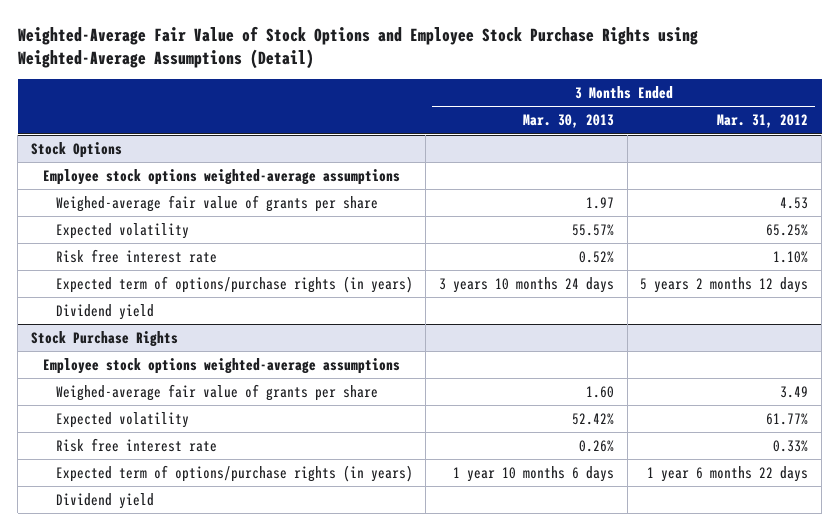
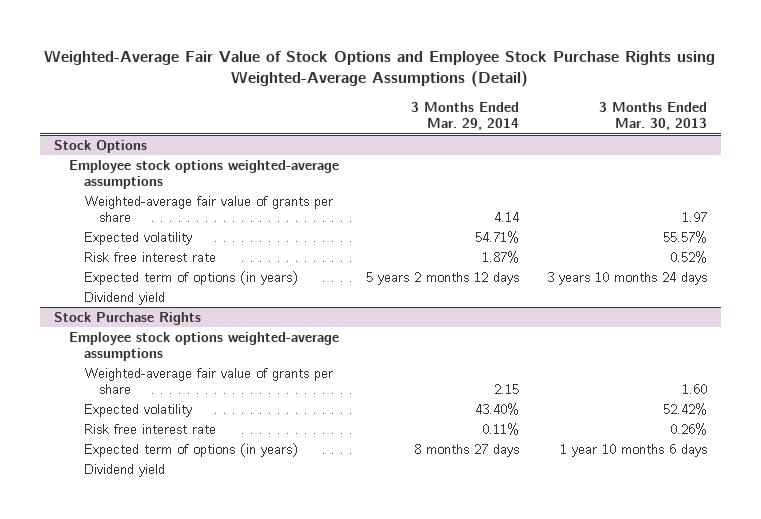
[717,114,809,129] Mar. 31, 2012 -> none
none -> [411,102,520,131] 3 Months Ended Mar. 29, 2014
[55,194,378,212] Weighed-average fair value of grants per share -> [83,195,333,223] Weighted-average fair value of grants per share
[55,275,413,293] Expected term of options/purchase rights (in years) -> [83,270,298,285] Expected term of options (in years)
[55,383,378,401] Weighed-average fair value of grants per share -> [83,367,333,395] Weighted-average fair value of grants per share
[55,464,413,482] Expected term of options/purchase rights (in years) -> [83,442,298,457] Expected term of options (in years)

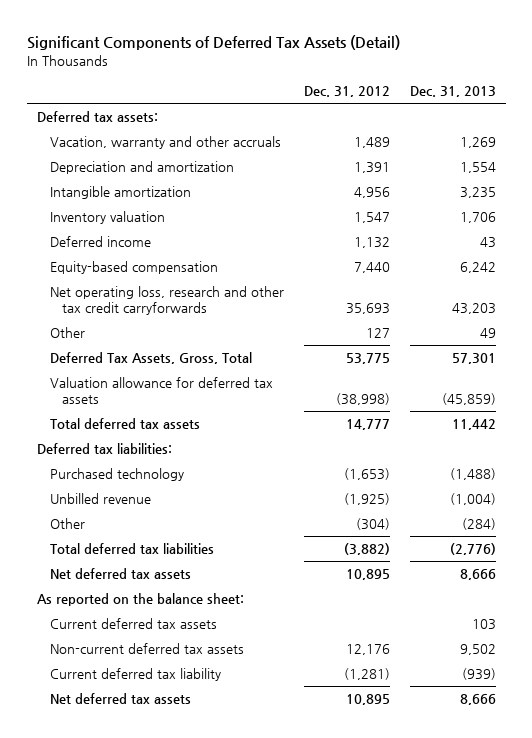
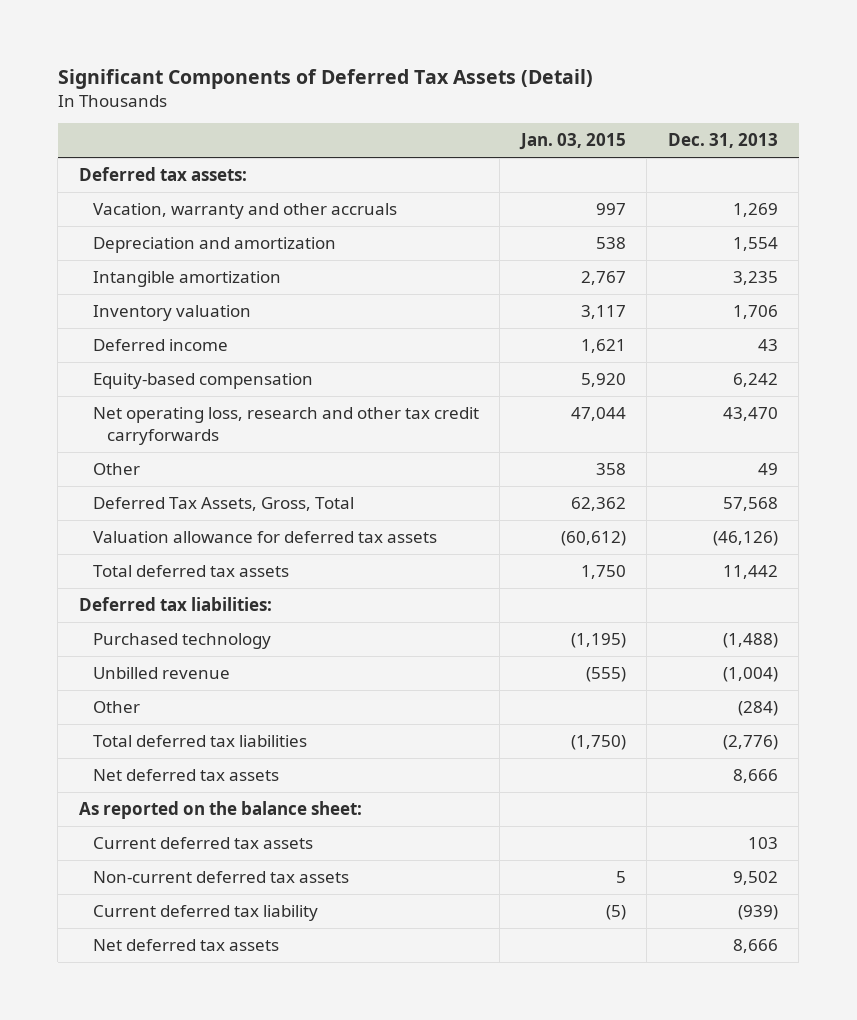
[303,86,390,98] Dec. 31, 2012 -> none
none -> [518,133,626,151] Jan. 03, 2015
[451,302,496,314] 43,203 -> [722,407,778,422] 43,470
[451,353,496,365] 57,301 -> [722,497,778,512] 57,568
[441,392,496,405] (45,859) -> [712,531,778,547] (46,126)

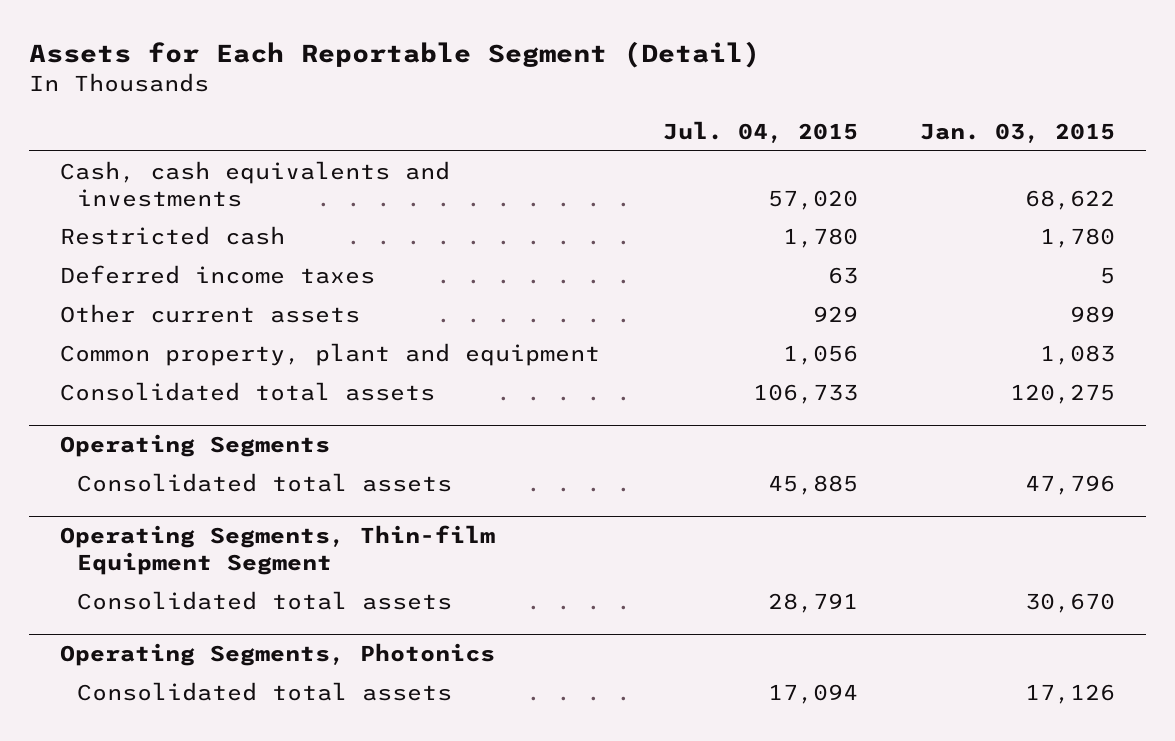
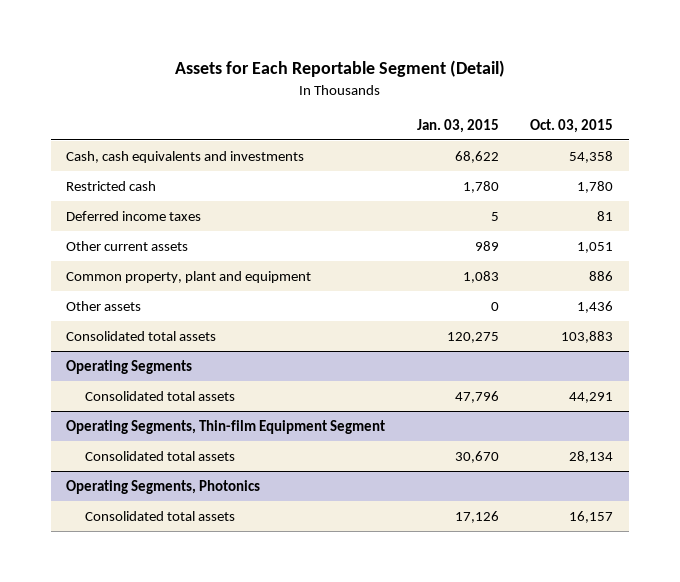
[662,121,858,144] Jul. 04, 2015 -> none
none -> [530,118,614,133] Oct. 03, 2015
none -> [66,300,142,311] Other assets

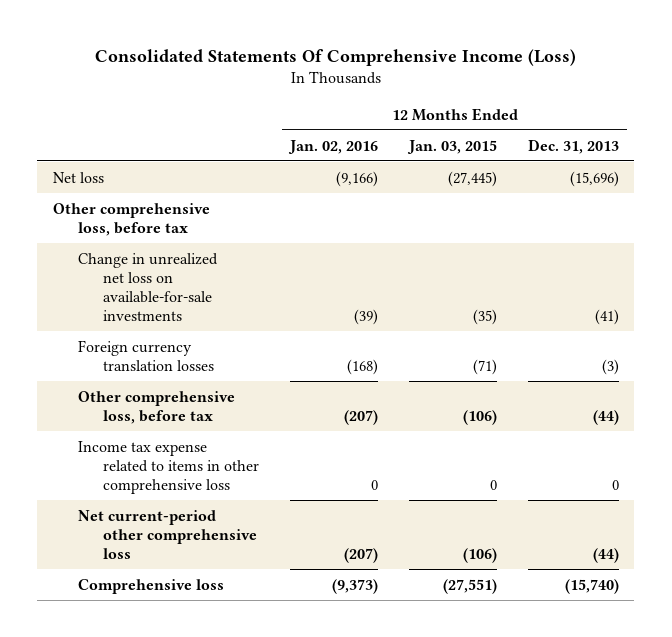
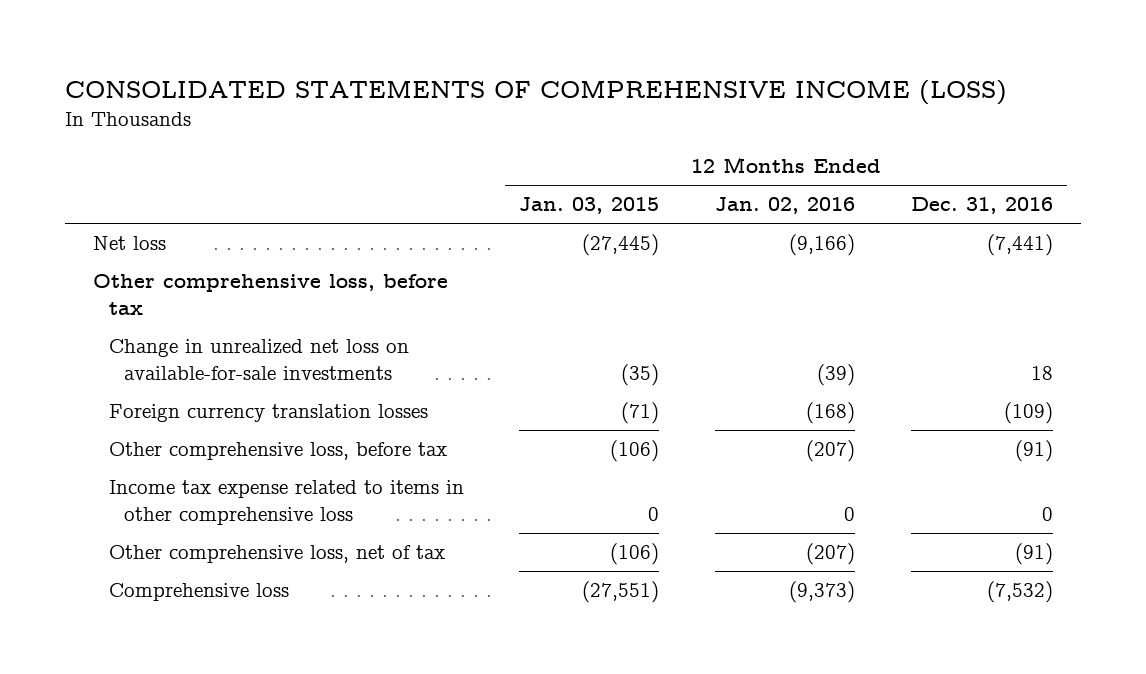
[94,48,576,66] Consolidated Statements Of Comprehensive Income (Loss) -> [65,79,1008,105] CONSOLIDATED STATEMENTS OF COMPREHENSIVE INCOME (LOSS)
[527,138,619,154] Dec. 31, 2013 -> none
none -> [910,197,1053,215] Dec. 31, 2016
[77,509,258,559] Net current-period other comprehensive loss -> [108,545,445,564] Other comprehensive loss, net of tax

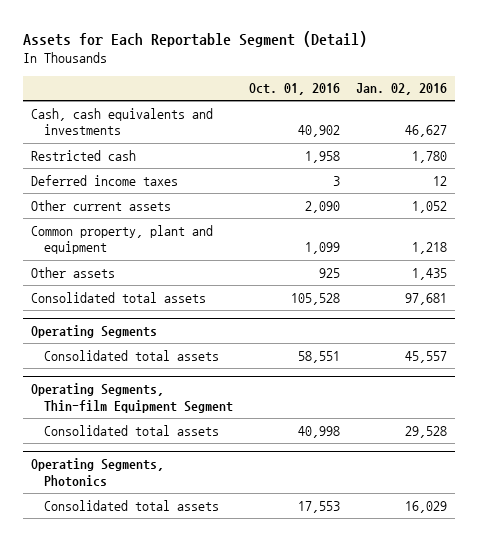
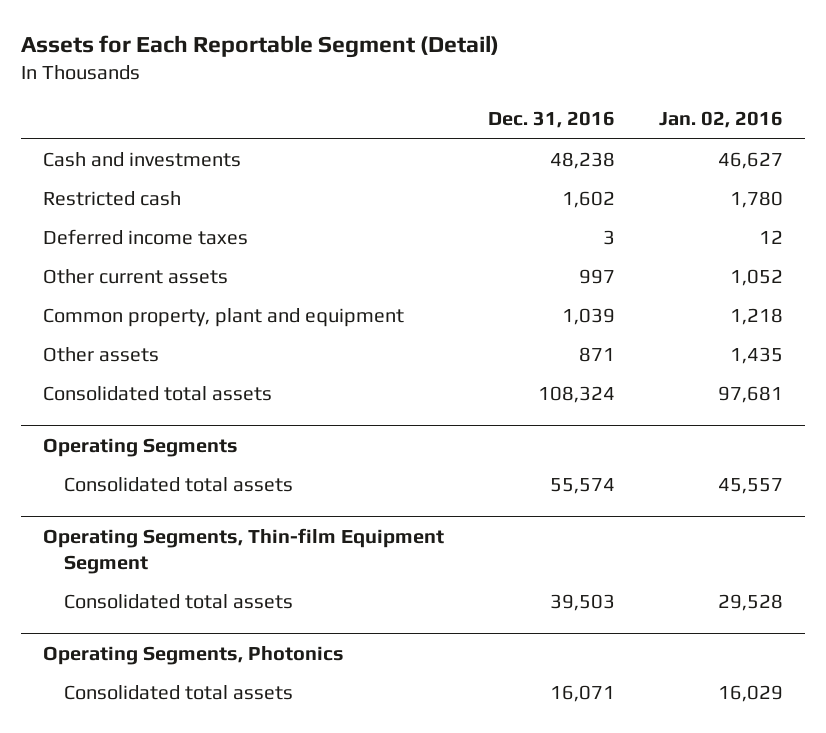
[249,83,341,96] Oct. 01, 2016 -> none
none -> [488,111,616,129] Dec. 31, 2016
[31,107,214,136] Cash, cash equivalents and investments -> [43,152,242,168] Cash and investments

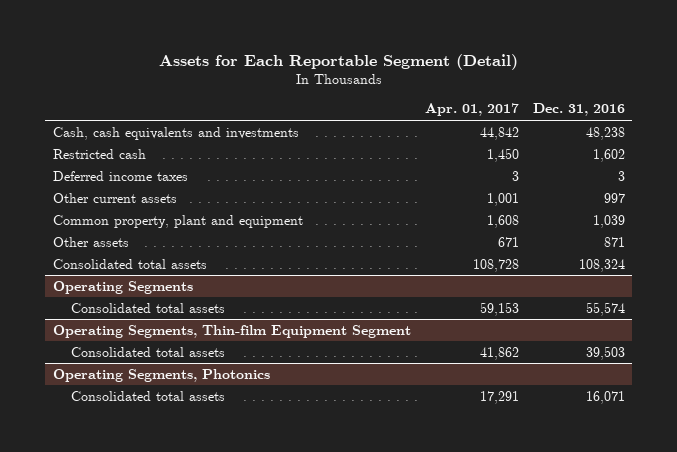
[659,111,784,129] Jan. 02, 2016 -> none
none -> [424,103,519,117] Apr. 01, 2017
[43,152,242,168] Cash and investments -> [52,126,299,140] Cash, cash equivalents and investments

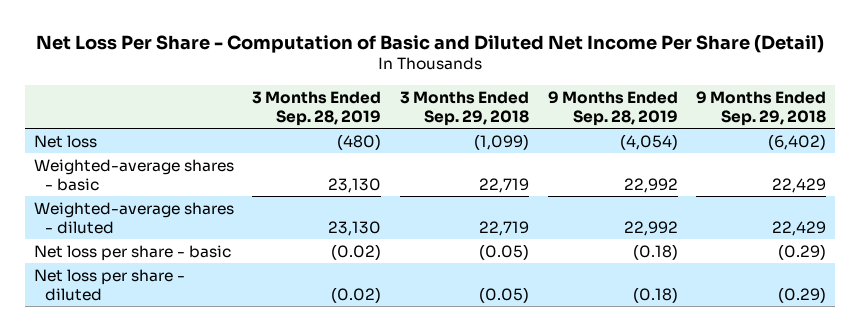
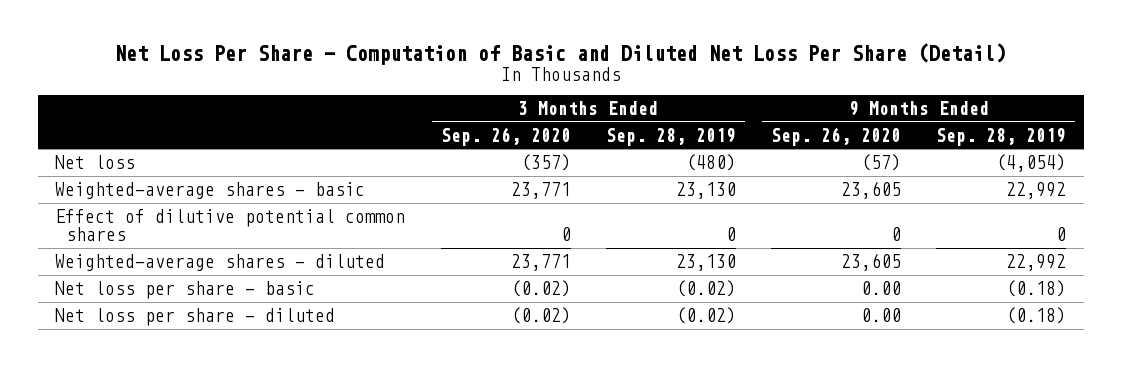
[36,34,825,53] Net Loss Per Share - Computation of Basic and Diluted Net Income Per Share (Detail) -> [114,42,1006,65] Net Loss Per Share - Computation of Basic and Diluted Net Loss Per Share (Detail)
[400,90,530,126] 3 Months Ended Sep. 29, 2018 -> none
[696,90,827,126] 9 Months Ended Sep. 29, 2018 -> none
none -> [440,126,571,146] Sep. 26, 2020
none -> [770,126,901,146] Sep. 26, 2020
none -> [55,209,406,242] Effect of dilutive potential common shares

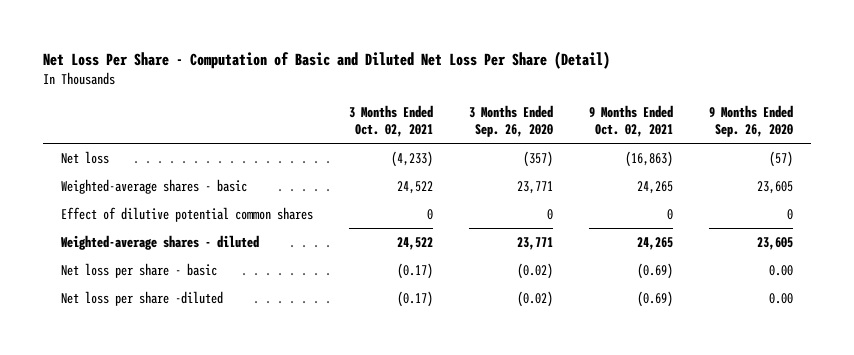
[605,127,736,146] Sep. 28, 2019 -> none
[936,127,1067,146] Sep. 28, 2019 -> none
none -> [349,104,434,138] 3 Months Ended Oct. 02, 2021
none -> [589,104,674,138] 9 Months Ended Oct. 02, 2021
[55,308,336,327] Net loss per share - diluted -> [60,290,223,306] Net loss per share -diluted

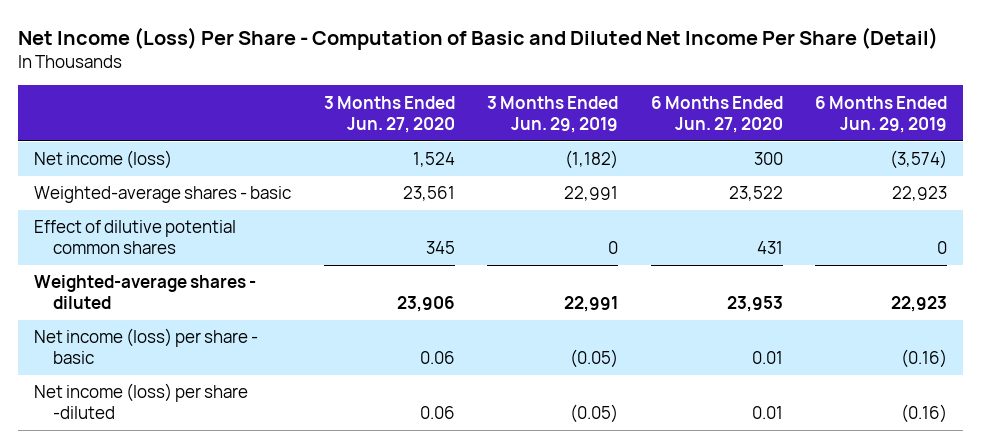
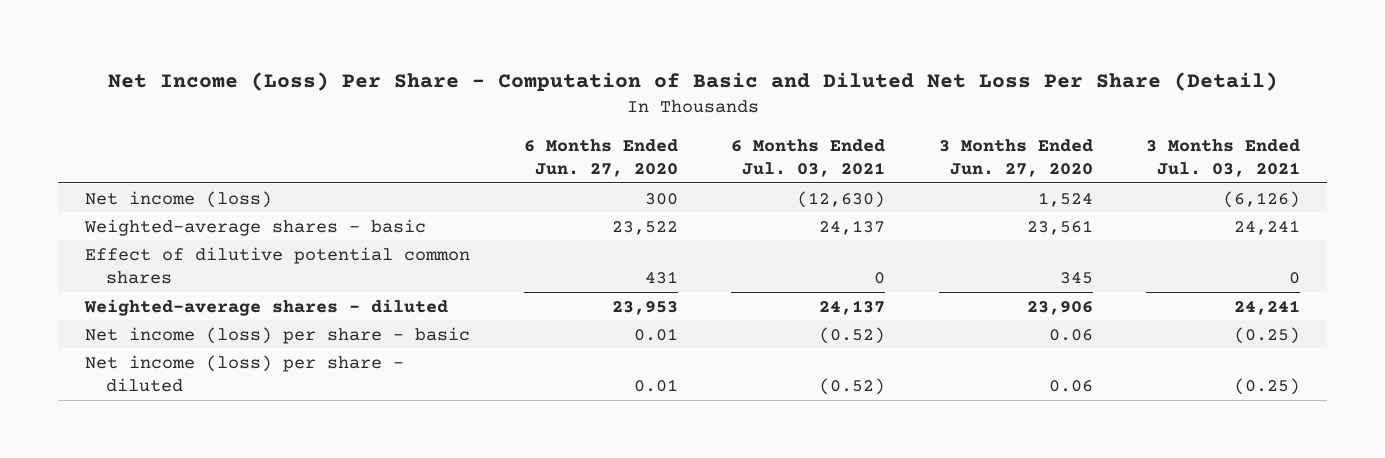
[18,26,939,50] Net Income (Loss) Per Share - Computation of Basic and Diluted Net Income Per Share (Detail) -> [107,72,1278,93] Net Income (Loss) Per Share - Computation of Basic and Diluted Net Loss Per Share (Detail)
[487,95,619,133] 3 Months Ended Jun. 29, 2019 -> none
[815,95,948,133] 6 Months Ended Jun. 29, 2019 -> none
none -> [731,138,886,178] 6 Months Ended Jul. 03, 2021
none -> [1146,138,1301,178] 3 Months Ended Jul. 03, 2021
[34,383,249,420] Net income (loss) per share -diluted -> [84,354,404,393] Net income (loss) per share - diluted

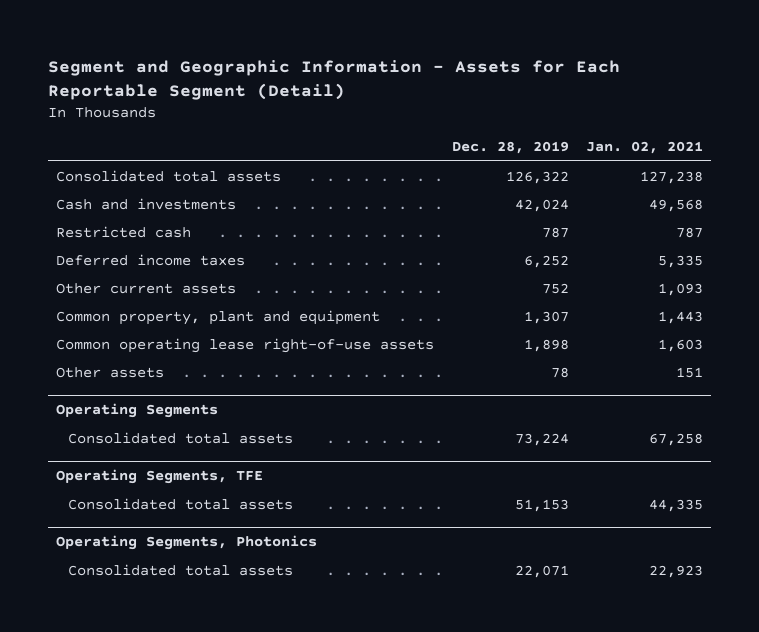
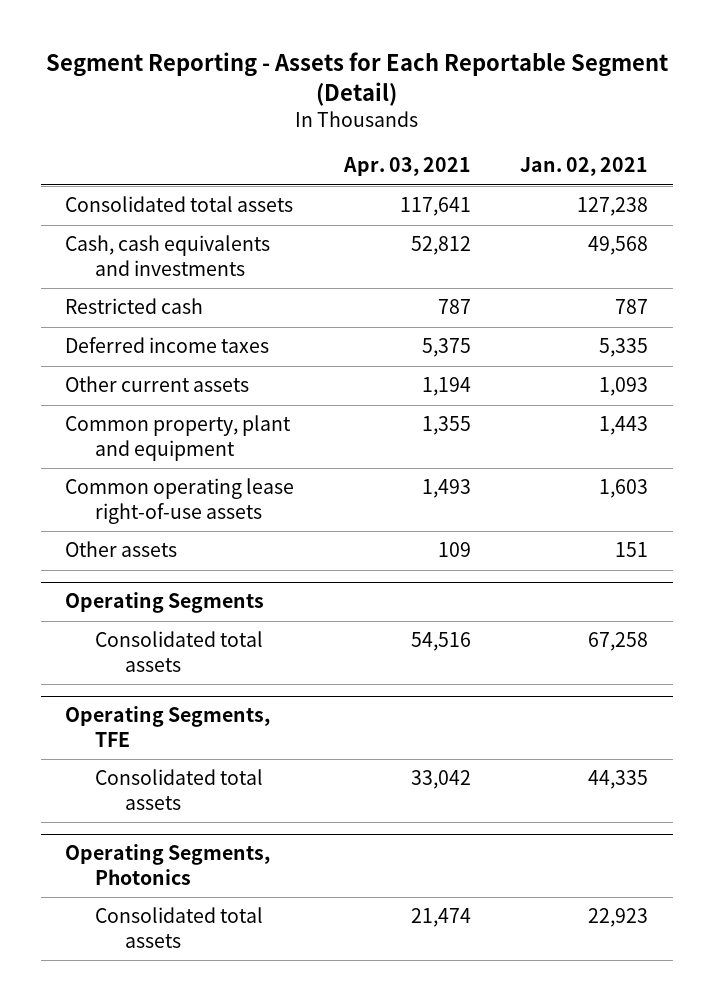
[47,59,620,100] Segment and Geographic Information - Assets for Each Reportable Segment (Detail) -> [45,51,668,106] Segment Reporting - Assets for Each Reportable Segment (Detail)
[451,141,569,155] Dec. 28, 2019 -> none
none -> [342,157,471,177] Apr. 03, 2021
[56,197,237,210] Cash and investments -> [65,235,271,276] Cash, cash equivalents and investments

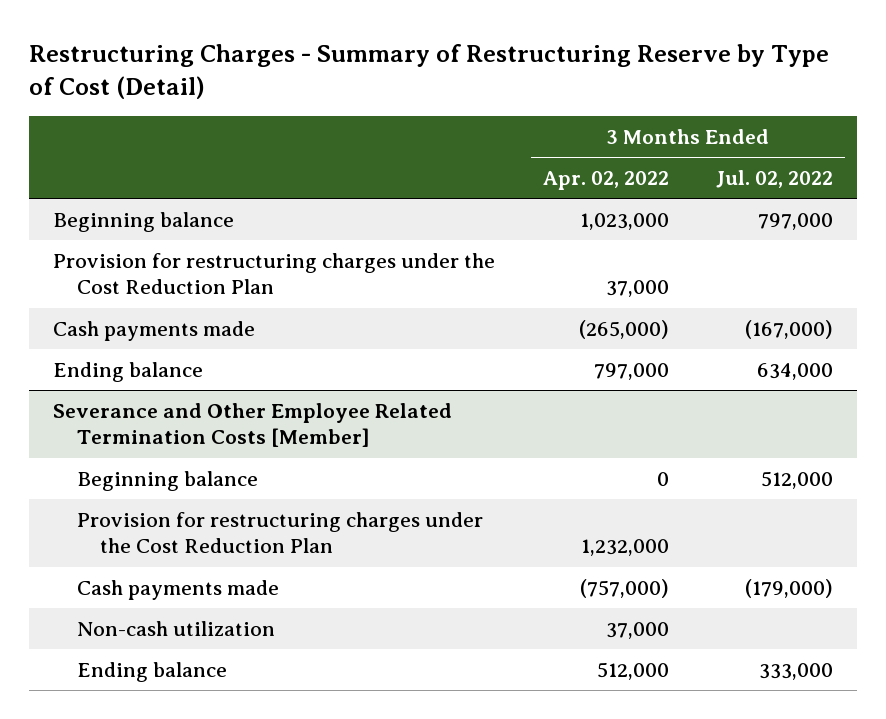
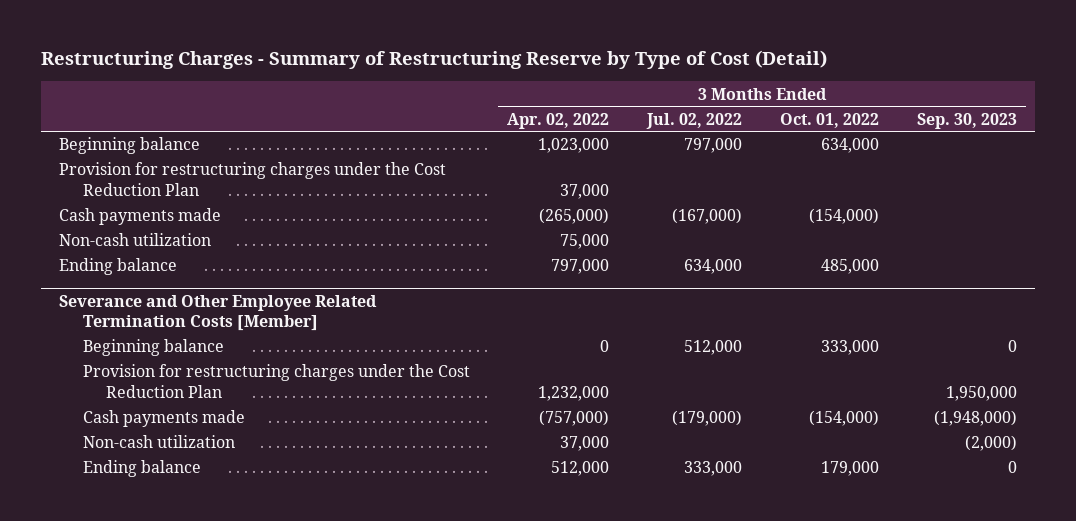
none -> [779,112,879,128] Oct. 01, 2022
none -> [916,112,1017,129] Sep. 30, 2023
none -> [59,233,212,247] Non-cash utilization

